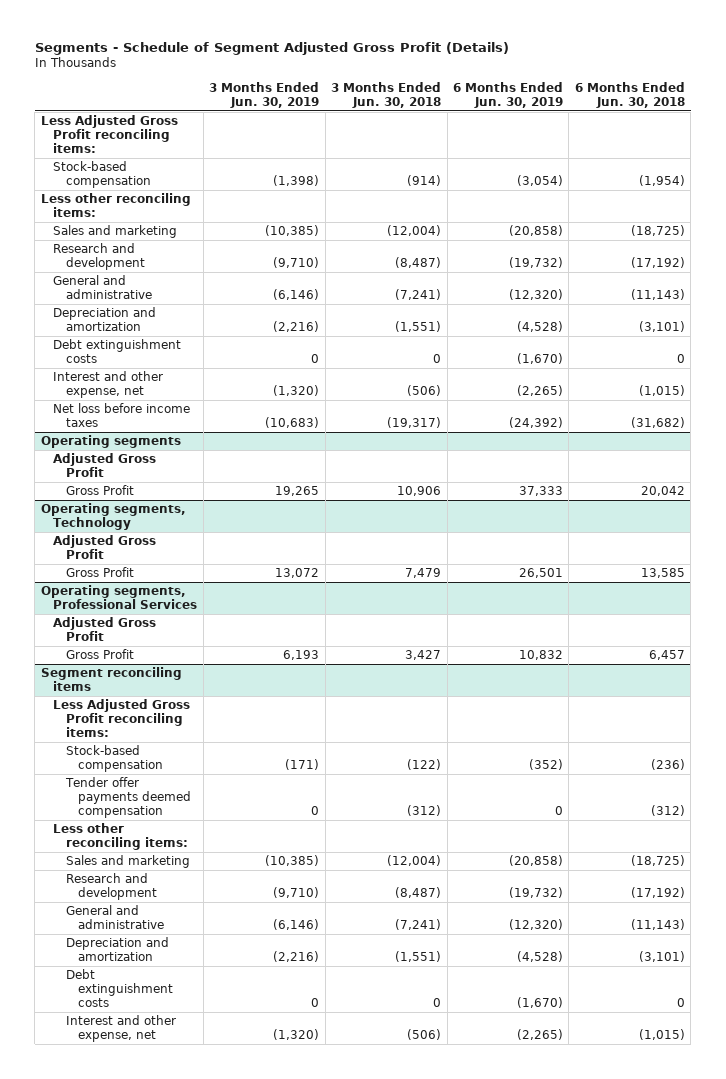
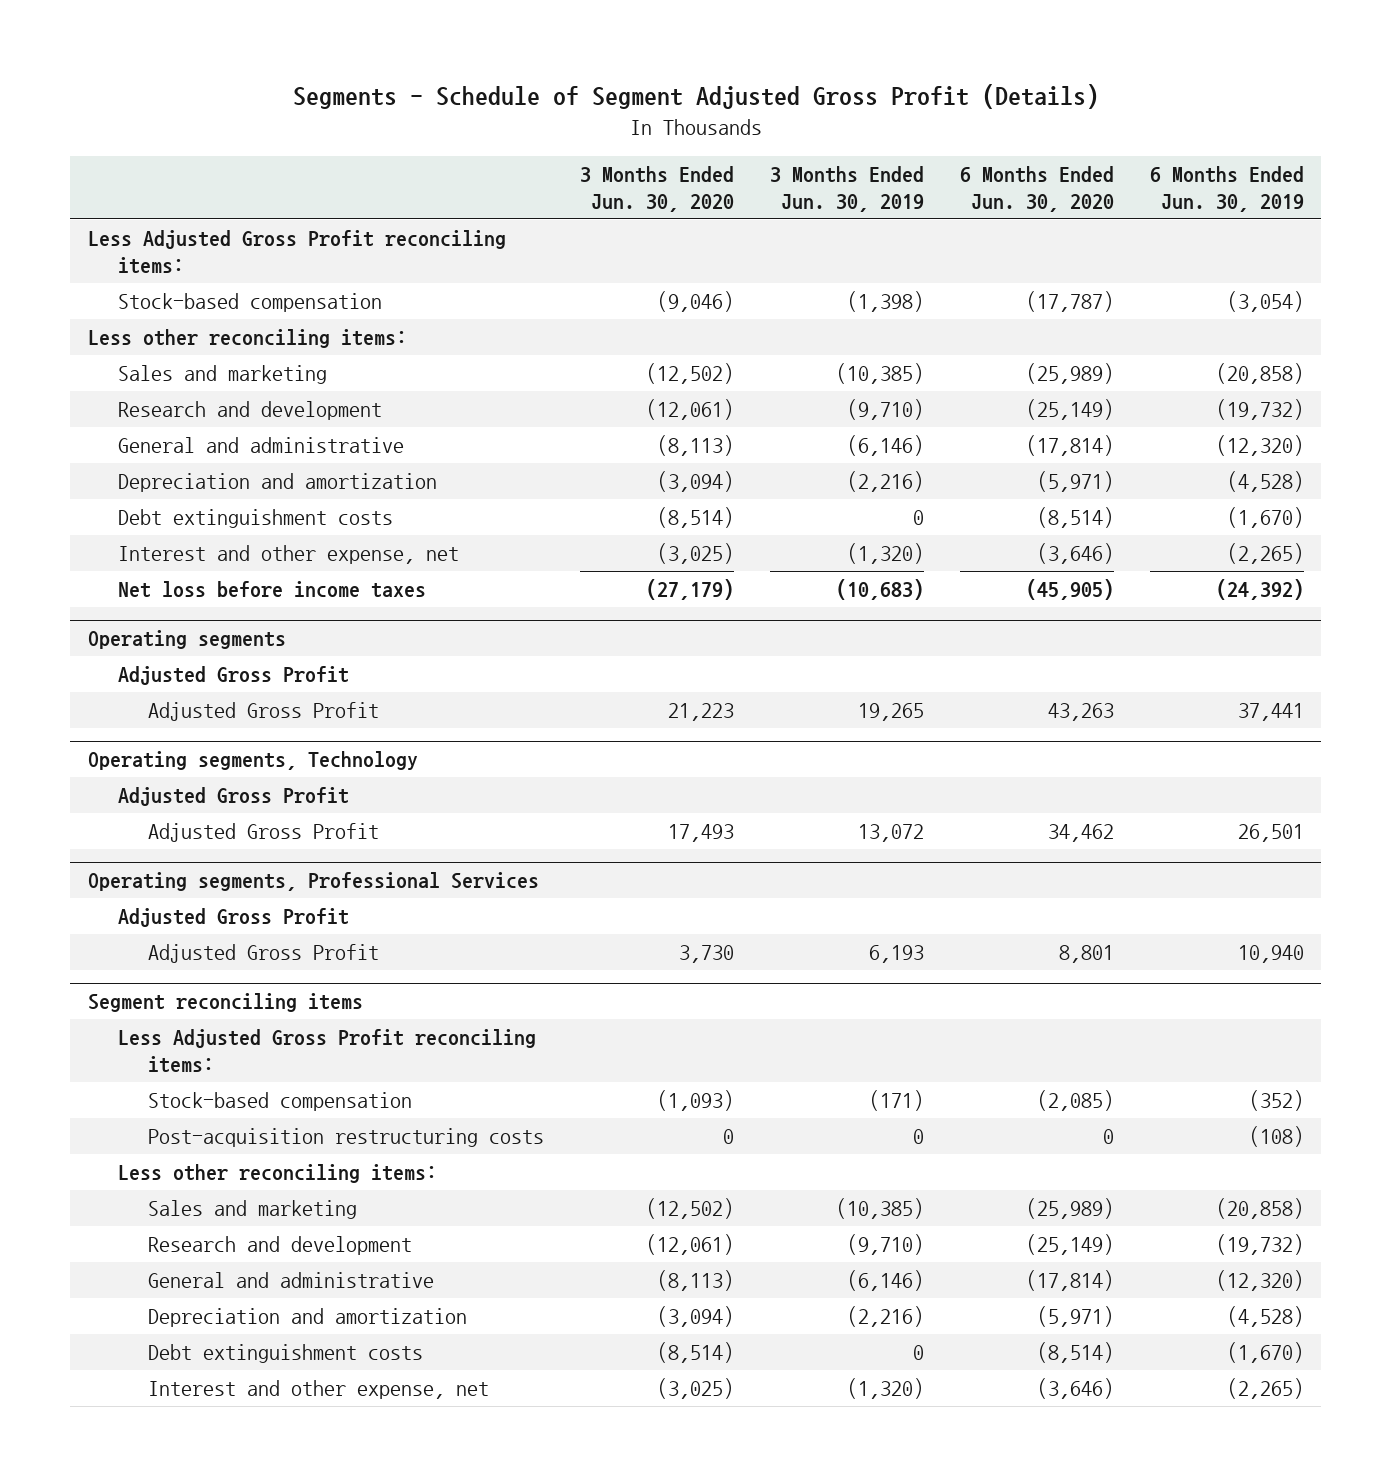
[331,81,442,108] 3 Months Ended Jun. 30, 2018 -> none
[574,81,685,108] 6 Months Ended Jun. 30, 2018 -> none
none -> [580,165,735,213] 3 Months Ended Jun. 30, 2020
none -> [959,165,1114,213] 6 Months Ended Jun. 30, 2020
[65,485,134,496] Gross Profit -> [148,701,380,721] Adjusted Gross Profit
[518,486,563,497] 37,333 -> [1237,702,1304,721] 37,441
[65,567,134,578] Gross Profit -> [148,822,380,842] Adjusted Gross Profit
[65,649,134,660] Gross Profit -> [148,943,380,963] Adjusted Gross Profit
[518,650,563,661] 10,832 -> [1237,944,1304,963] 10,940
[64,777,192,818] Tender offer payments deemed compensation -> none
none -> [148,1127,545,1147] Post-acquisition restructuring costs

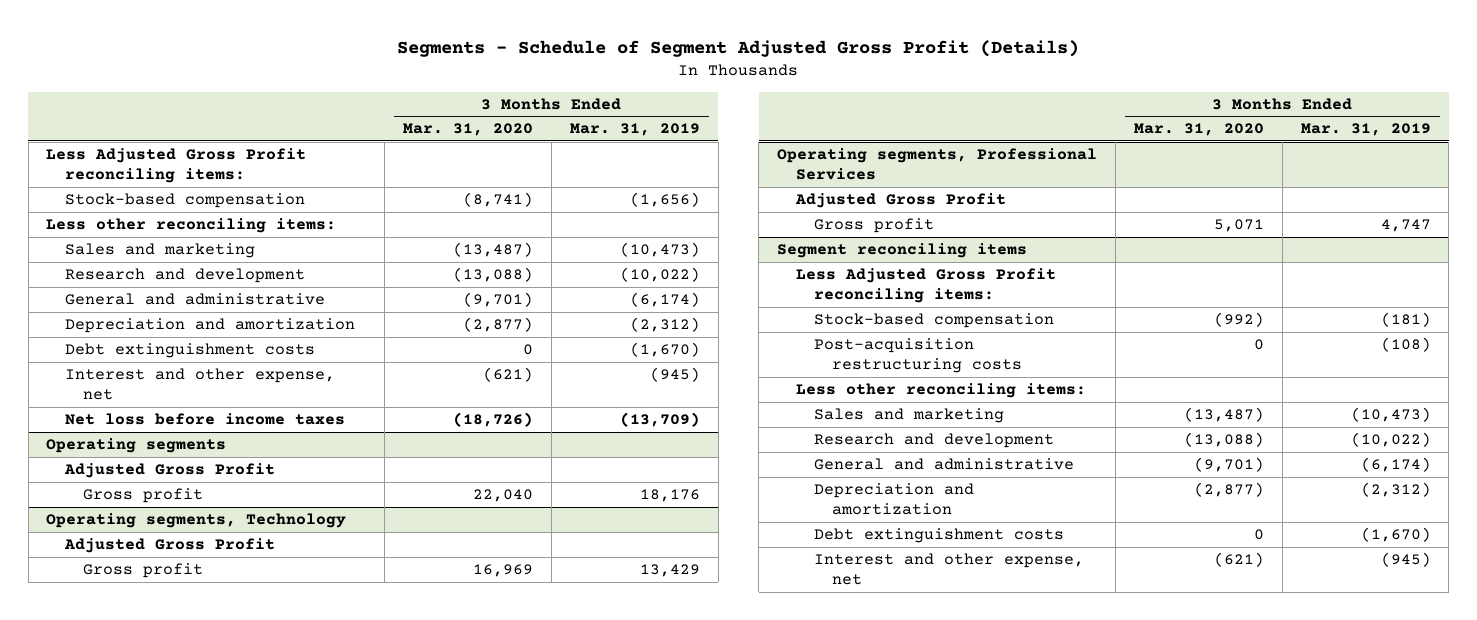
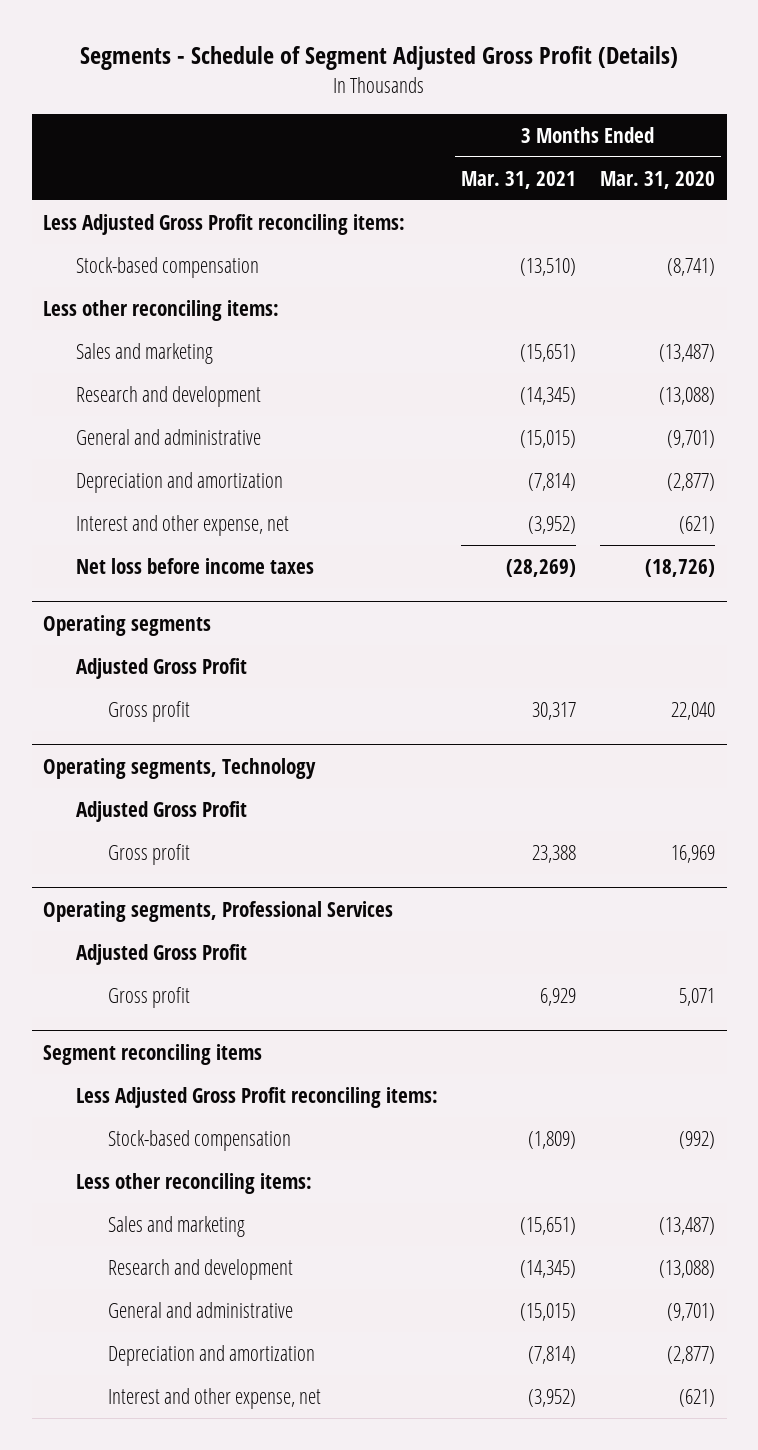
[569,123,700,137] Mar. 31, 2019 -> none
none -> [461,170,577,189] Mar. 31, 2021
[64,343,315,359] Debt extinguishment costs -> none
[813,338,1023,374] Post-acquisition restructuring costs -> none
[813,528,1064,544] Debt extinguishment costs -> none

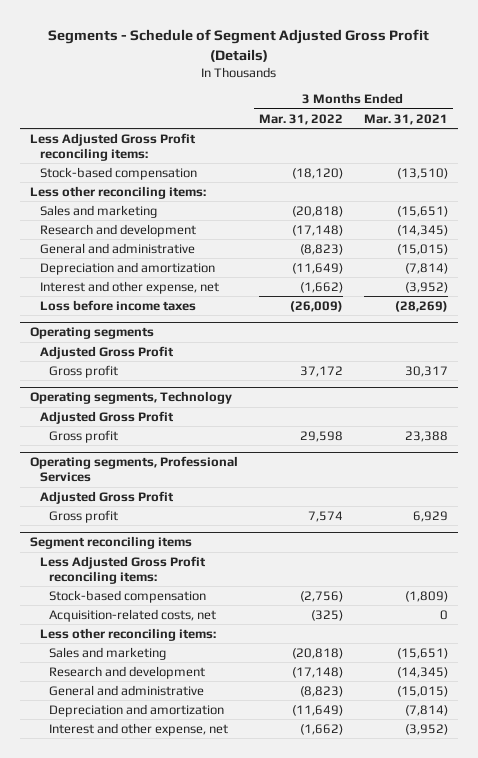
[599,170,715,189] Mar. 31, 2020 -> none
none -> [258,113,343,125] Mar. 31, 2022
[75,557,314,574] Net loss before income taxes -> [39,299,196,311] Loss before income taxes
none -> [49,608,217,622] Acquisition-related costs, net

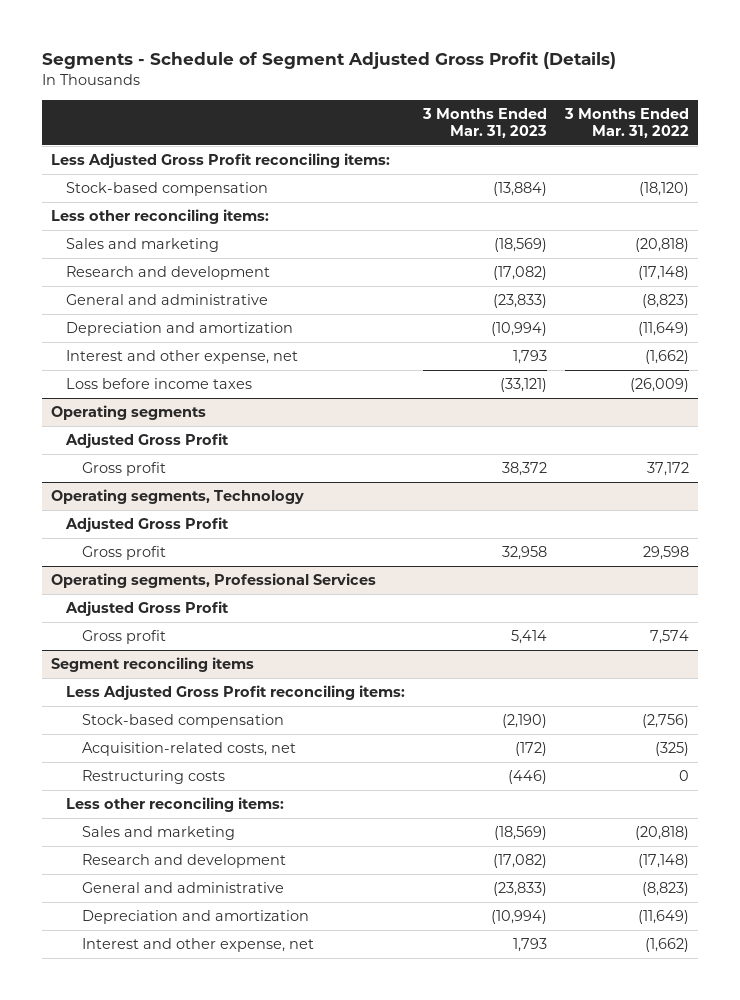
[363,113,448,125] Mar. 31, 2021 -> none
none -> [422,107,548,139] 3 Months Ended Mar. 31, 2023
none -> [81,770,225,785] Restructuring costs

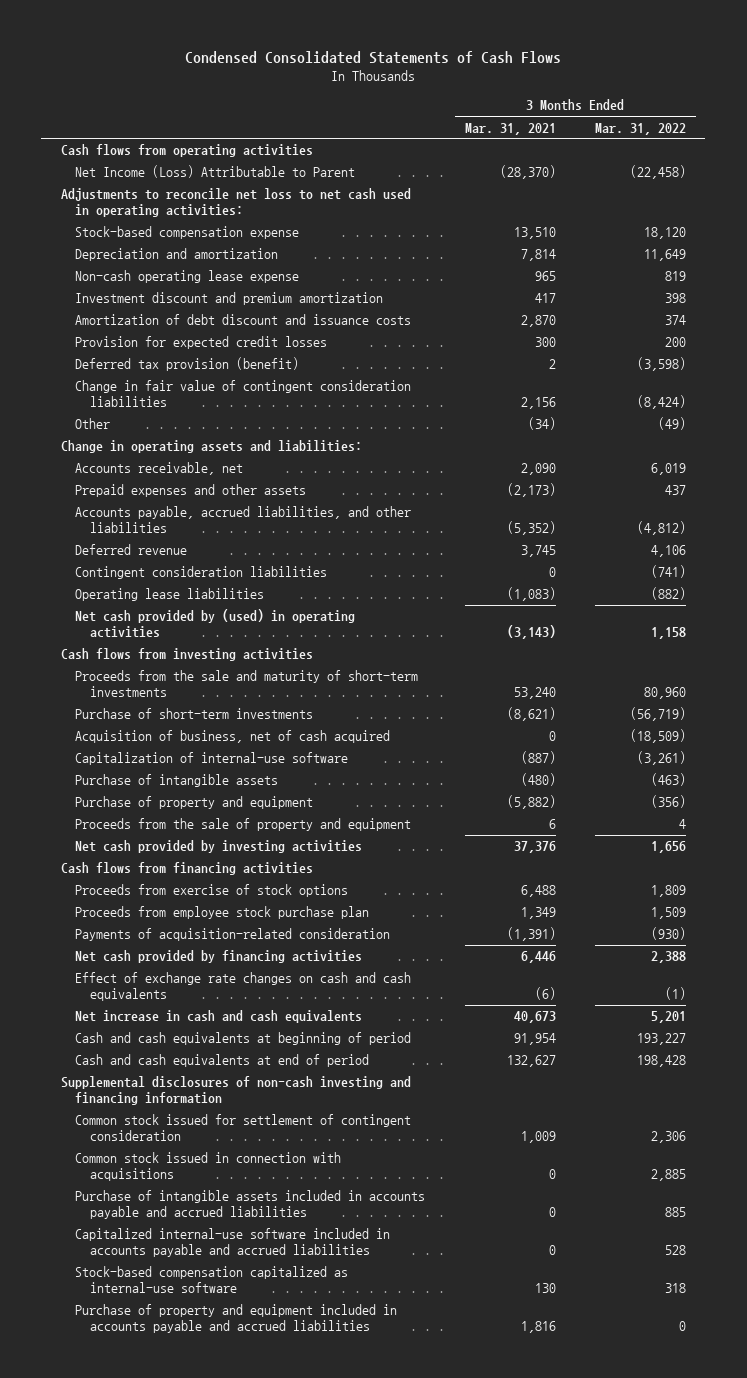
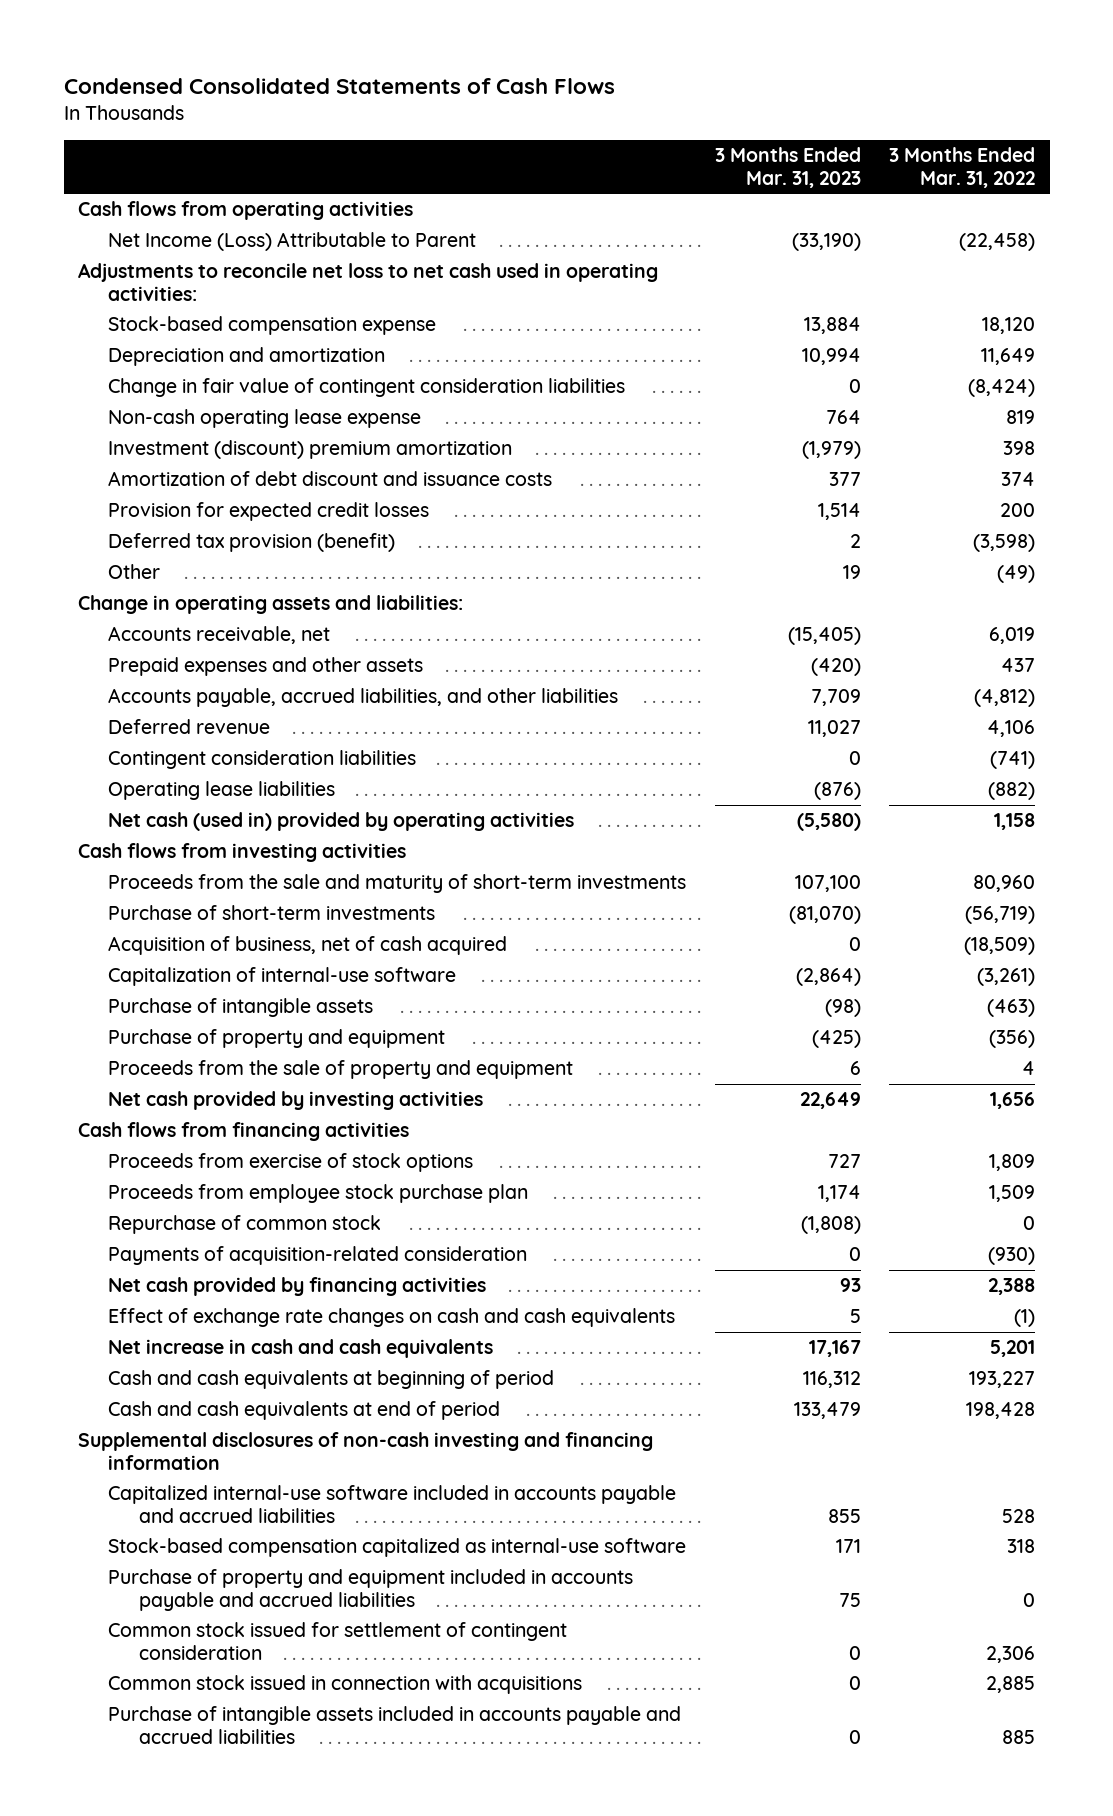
[464,122,556,135] Mar. 31, 2021 -> none
none -> [714,147,861,188] 3 Months Ended Mar. 31, 2023
[75,380,412,408] Change in fair value of contingent consideration liabilities -> [108,378,626,398] Change in fair value of contingent consideration liabilities
[75,292,384,306] Investment discount and premium amortization -> [108,440,513,460] Investment (discount) premium amortization
[75,609,356,639] Net cash provided by (used) in operating activities -> [108,812,575,832] Net cash (used in) provided by operating activities
none -> [108,1215,382,1235] Repurchase of common stock
[75,1114,412,1142] Common stock issued for settlement of contingent consideration -> [108,1622,568,1660] Common stock issued for settlement of contingent consideration
[75,1152,342,1182] Common stock issued in connection with acquisitions -> [108,1675,583,1695] Common stock issued in connection with acquisitions
[75,1190,426,1220] Purchase of intangible assets included in accounts payable and accrued liabilities -> [108,1706,682,1744] Purchase of intangible assets included in accounts payable and accrued liabilities

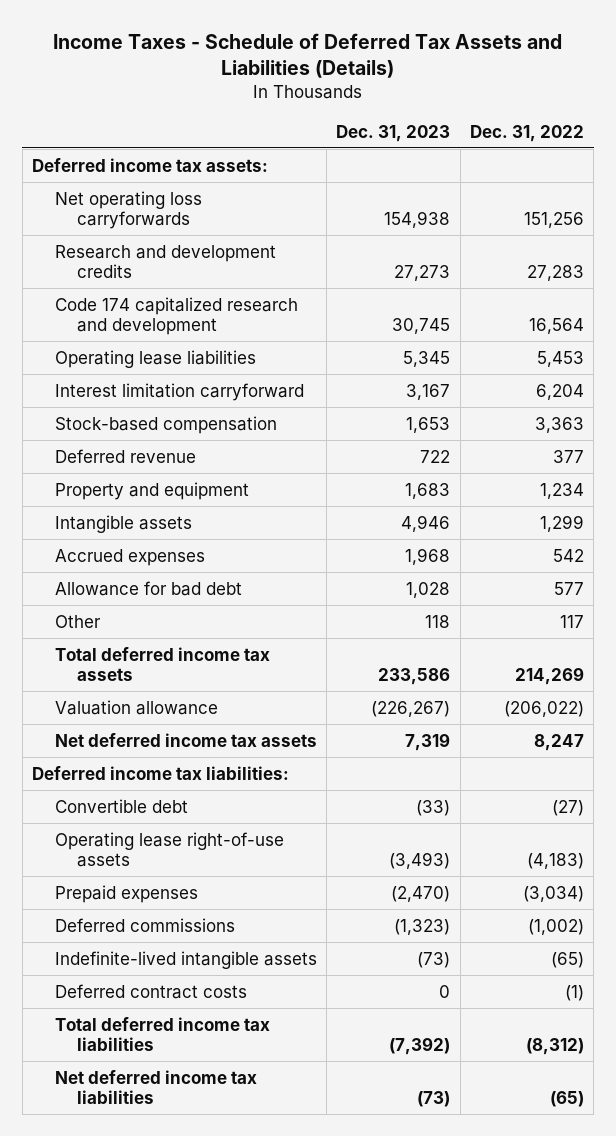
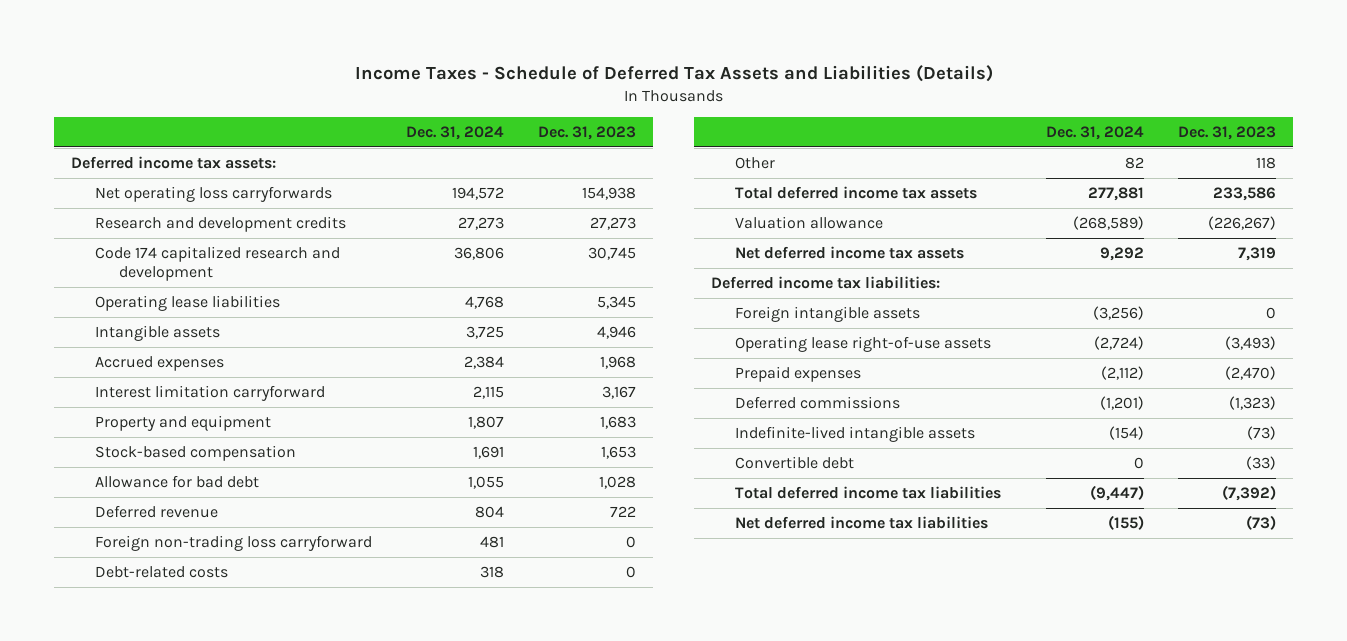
[469,124,584,142] Dec. 31, 2022 -> none
none -> [406,126,505,141] Dec. 31, 2024
[54,382,304,401] Interest limitation carryforward -> [94,384,325,401] Interest limitation carryforward
[54,481,249,500] Property and equipment -> [94,414,271,431] Property and equipment
[54,415,277,434] Stock-based compensation -> [94,444,296,461] Stock-based compensation
[54,448,196,463] Deferred revenue -> [94,504,218,518] Deferred revenue
none -> [94,534,372,551] Foreign non-trading loss carryforward
none -> [94,565,228,578] Debt-related costs
none -> [734,305,920,322] Foreign intangible assets
[54,983,247,999] Deferred contract costs -> none
[54,798,188,813] Convertible debt -> [734,455,854,469] Convertible debt

